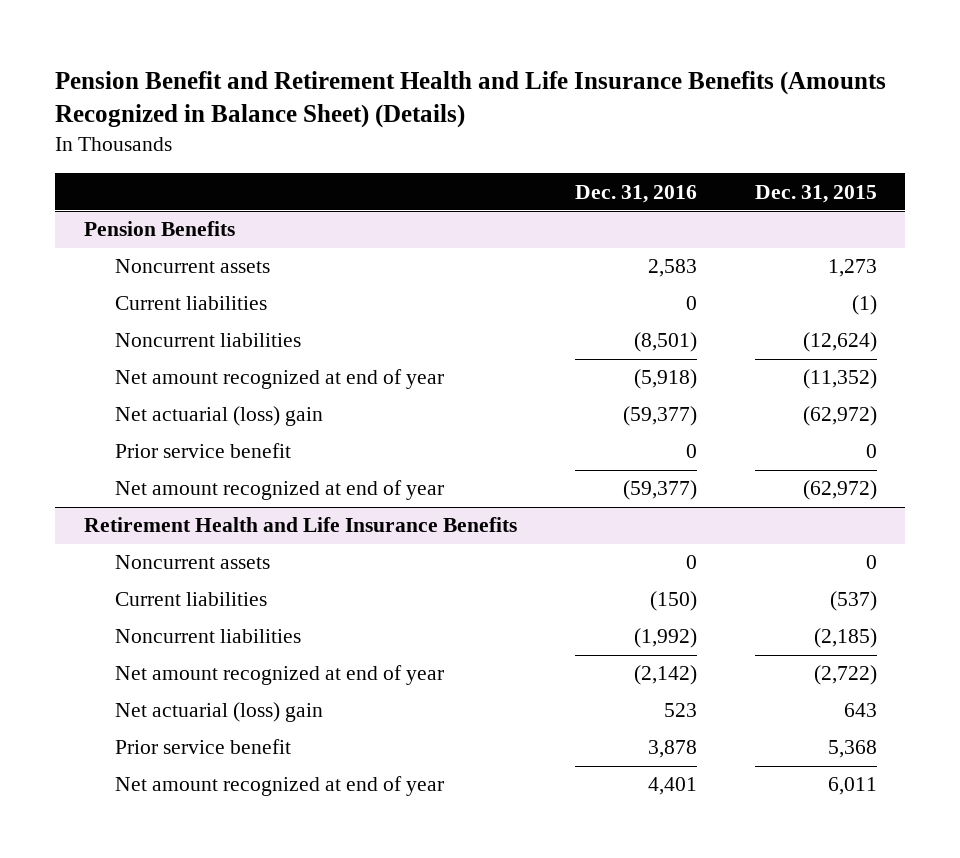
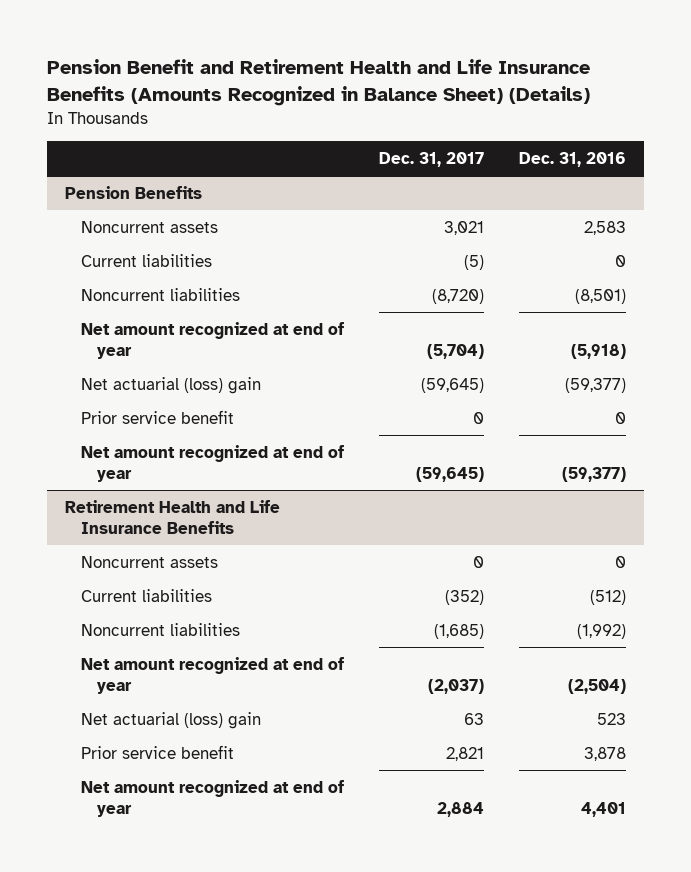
[754,184,877,203] Dec. 31, 2015 -> none
none -> [379,151,485,167] Dec. 31, 2017
[649,591,697,612] (150) -> [590,590,627,606] (512)
[633,665,697,686] (2,142) -> [568,678,627,694] (2,504)

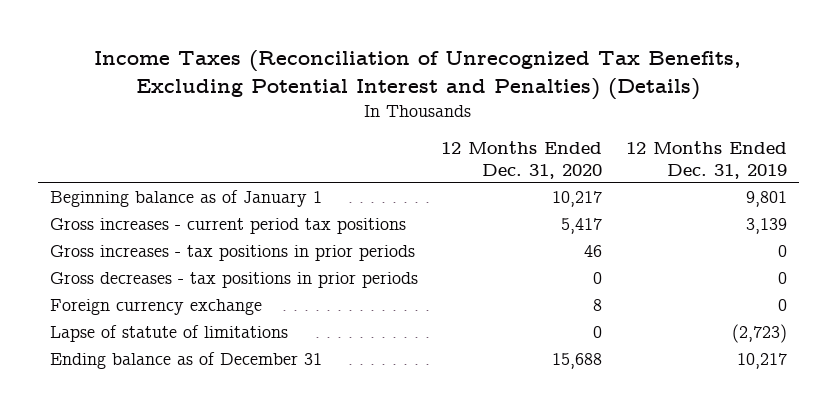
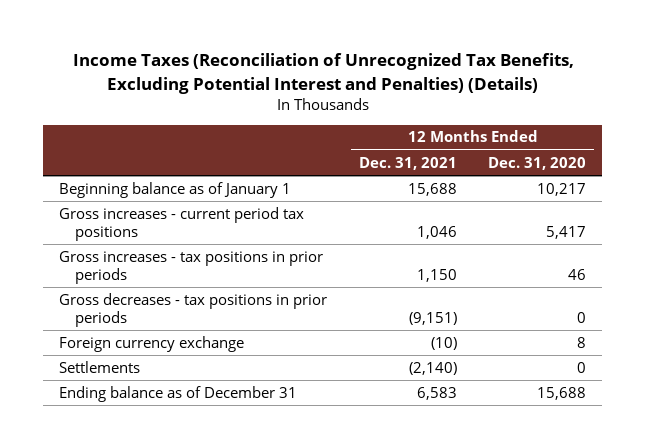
[626,140,788,179] 12 Months Ended Dec. 31, 2019 -> none
none -> [358,156,457,170] Dec. 31, 2021
[49,325,288,343] Lapse of statute of limitations -> none
none -> [59,360,141,373] Settlements

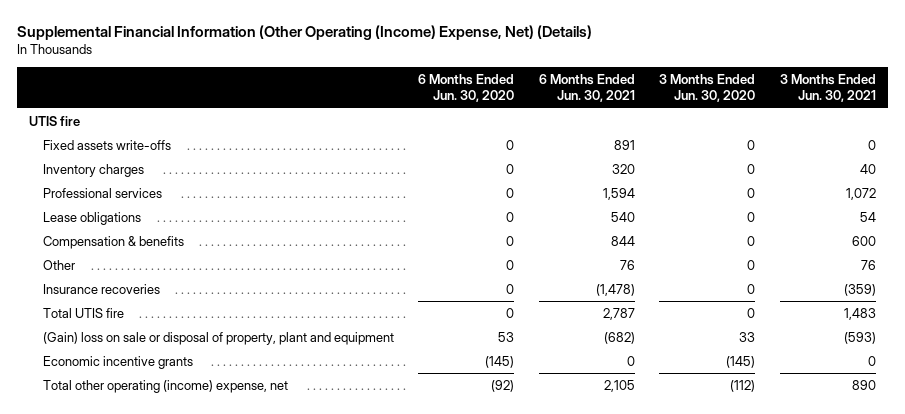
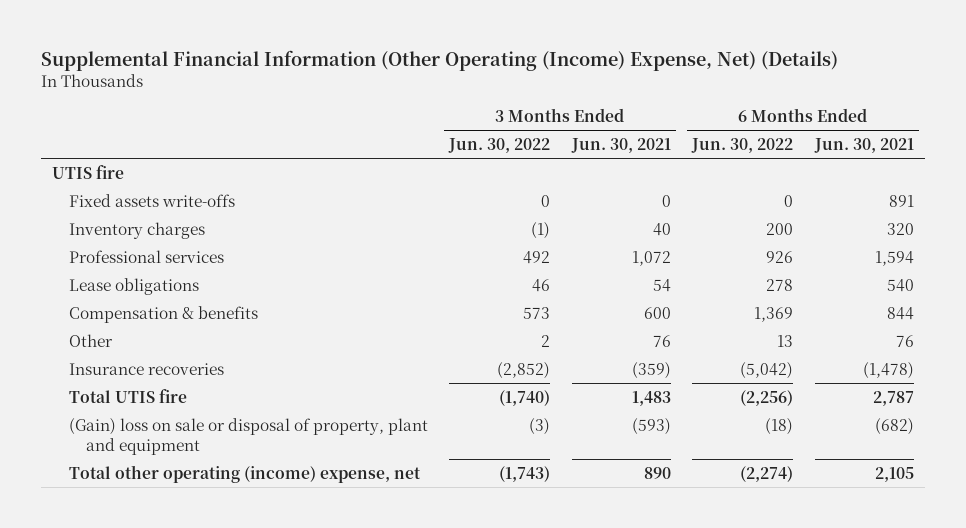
[418,73,515,103] 6 Months Ended Jun. 30, 2020 -> none
[659,73,756,103] 3 Months Ended Jun. 30, 2020 -> none
none -> [448,137,551,153] Jun. 30, 2022
none -> [691,137,794,153] Jun. 30, 2022
[42,355,193,369] Economic incentive grants -> none

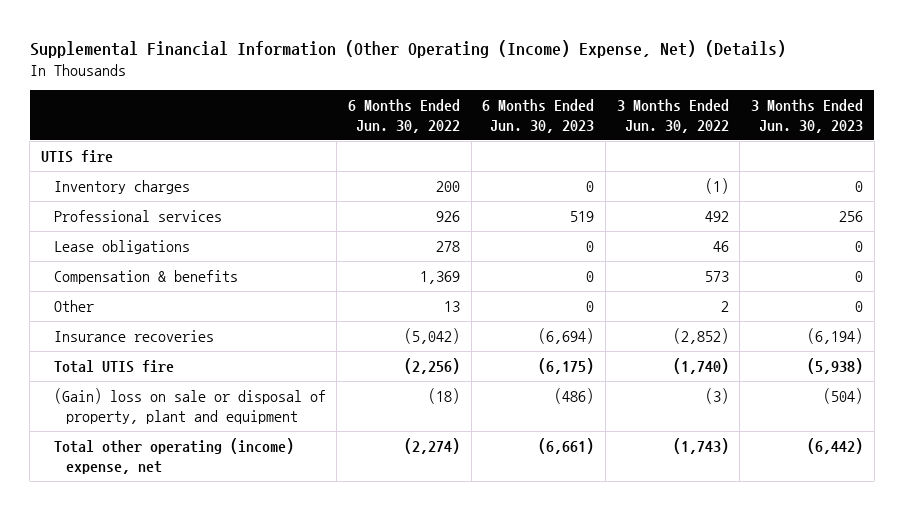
[570,137,671,153] Jun. 30, 2021 -> none
[813,137,914,153] Jun. 30, 2021 -> none
none -> [482,99,595,133] 6 Months Ended Jun. 30, 2023
none -> [751,99,864,133] 3 Months Ended Jun. 30, 2023
[68,193,235,207] Fixed assets write-offs -> none

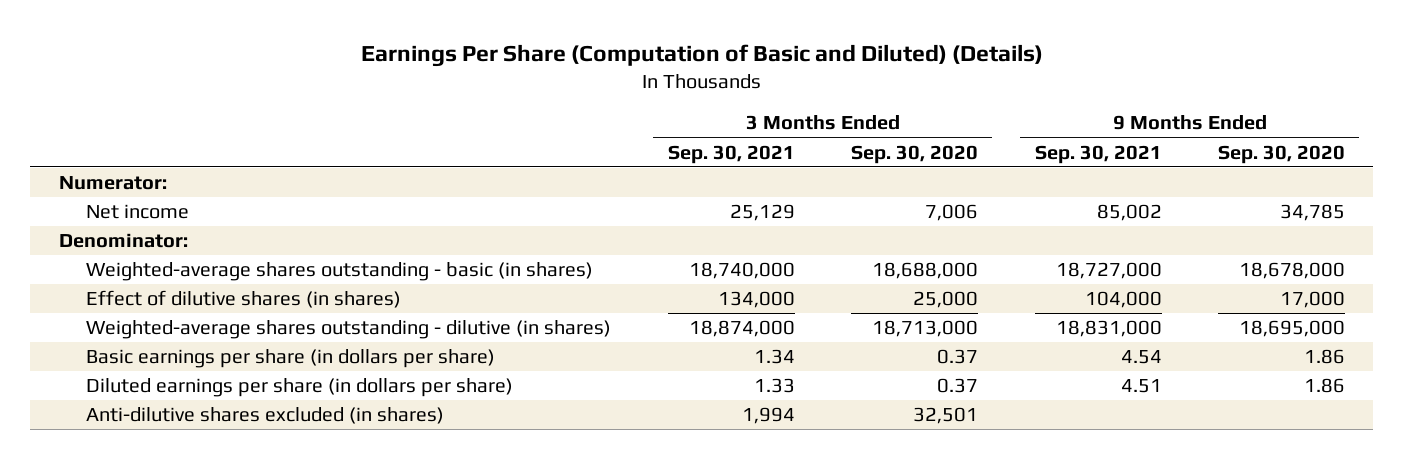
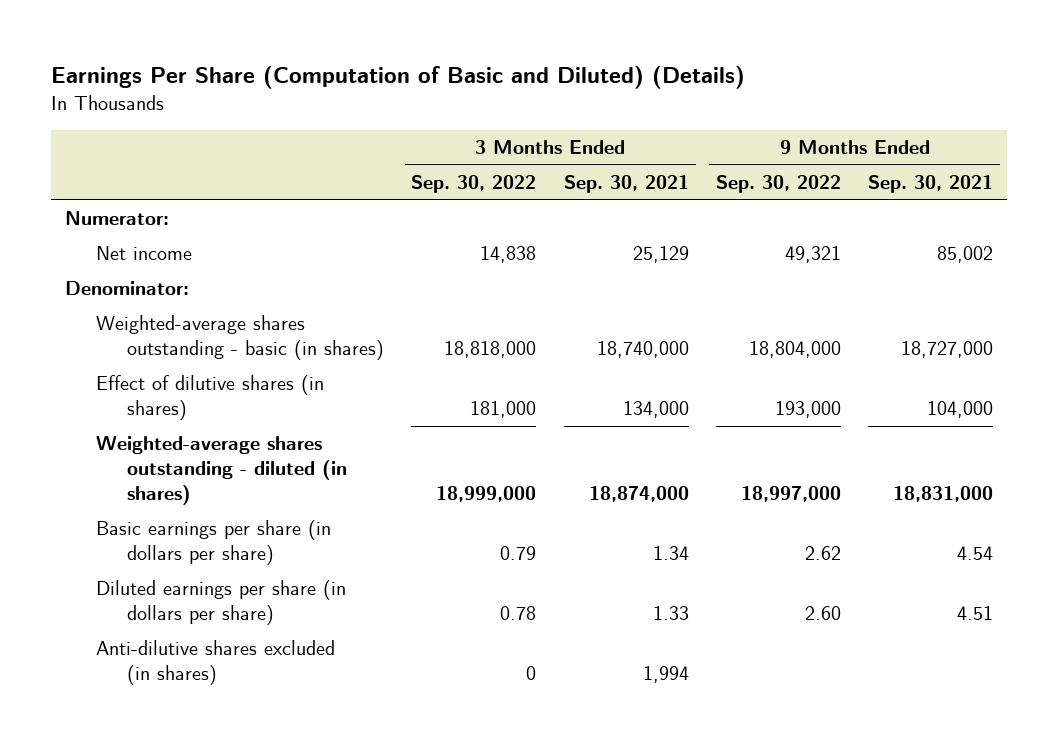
[851,144,979,164] Sep. 30, 2020 -> none
[1217,144,1345,164] Sep. 30, 2020 -> none
none -> [411,175,537,194] Sep. 30, 2022
none -> [716,175,842,194] Sep. 30, 2022
[86,320,612,340] Weighted-average shares outstanding - dilutive (in shares) -> [96,436,348,506] Weighted-average shares outstanding - diluted (in shares)

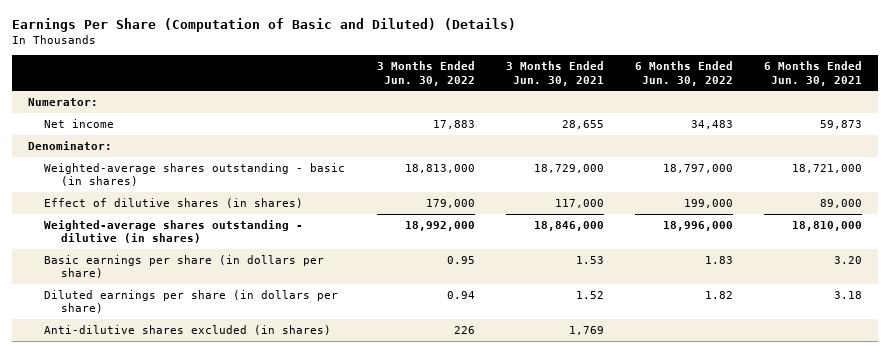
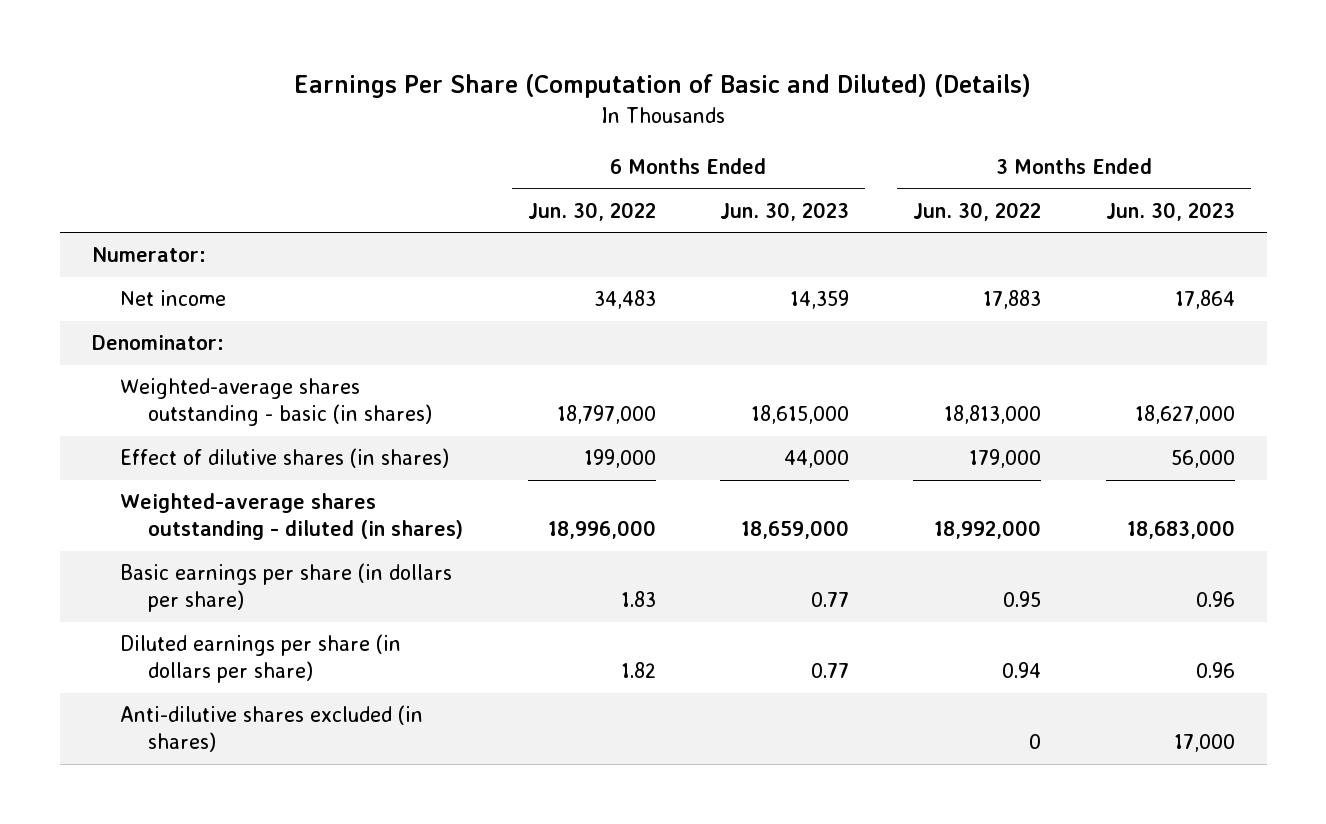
[505,61,604,86] 3 Months Ended Jun. 30, 2021 -> none
[764,61,863,86] 6 Months Ended Jun. 30, 2021 -> none
none -> [720,201,850,221] Jun. 30, 2023
none -> [1105,201,1235,221] Jun. 30, 2023
[44,219,304,244] Weighted-average shares outstanding - dilutive (in shares) -> [120,493,464,541] Weighted-average shares outstanding - diluted (in shares)
[453,325,475,334] 226 -> [1029,734,1042,750] 0

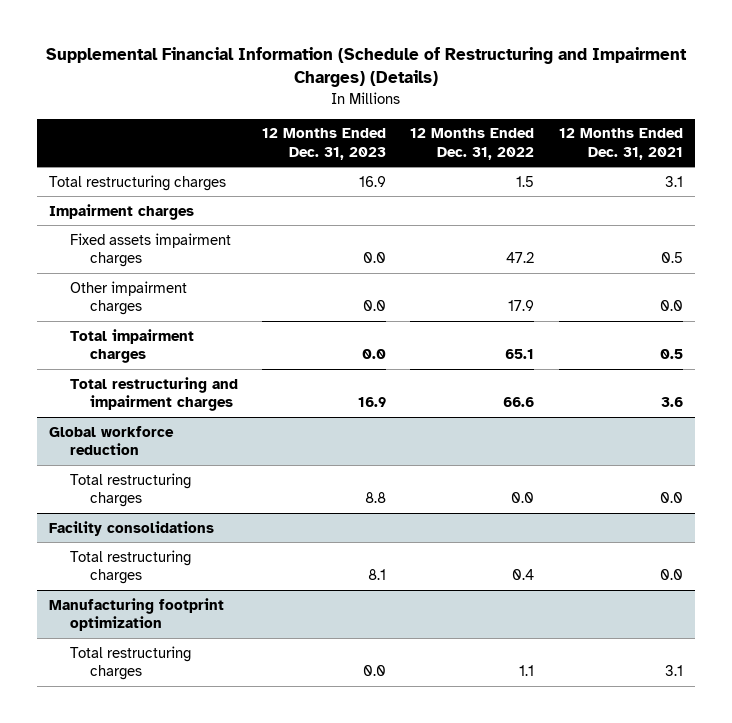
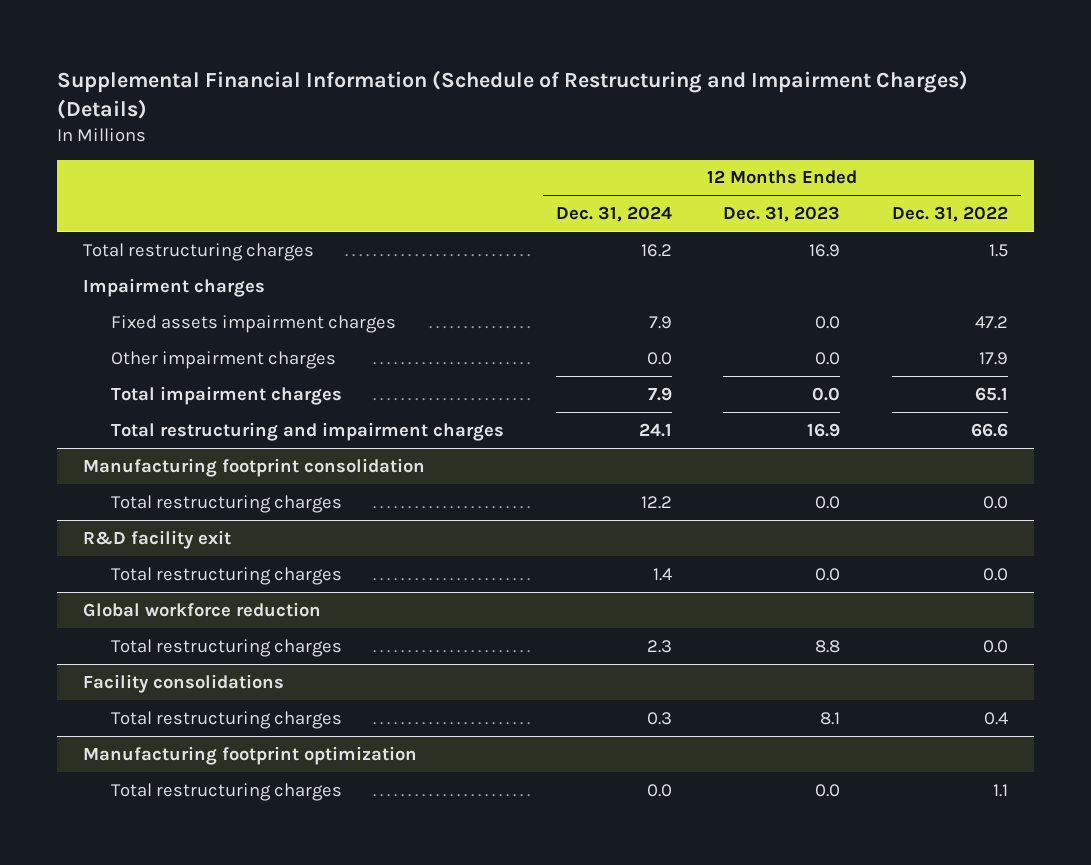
[558,128,683,160] 12 Months Ended Dec. 31, 2021 -> none
none -> [555,206,672,223] Dec. 31, 2024
none -> [83,457,426,477] Manufacturing footprint consolidation
none -> [110,494,342,513] Total restructuring charges
none -> [83,529,232,549] R&D facility exit
none -> [110,566,342,585] Total restructuring charges

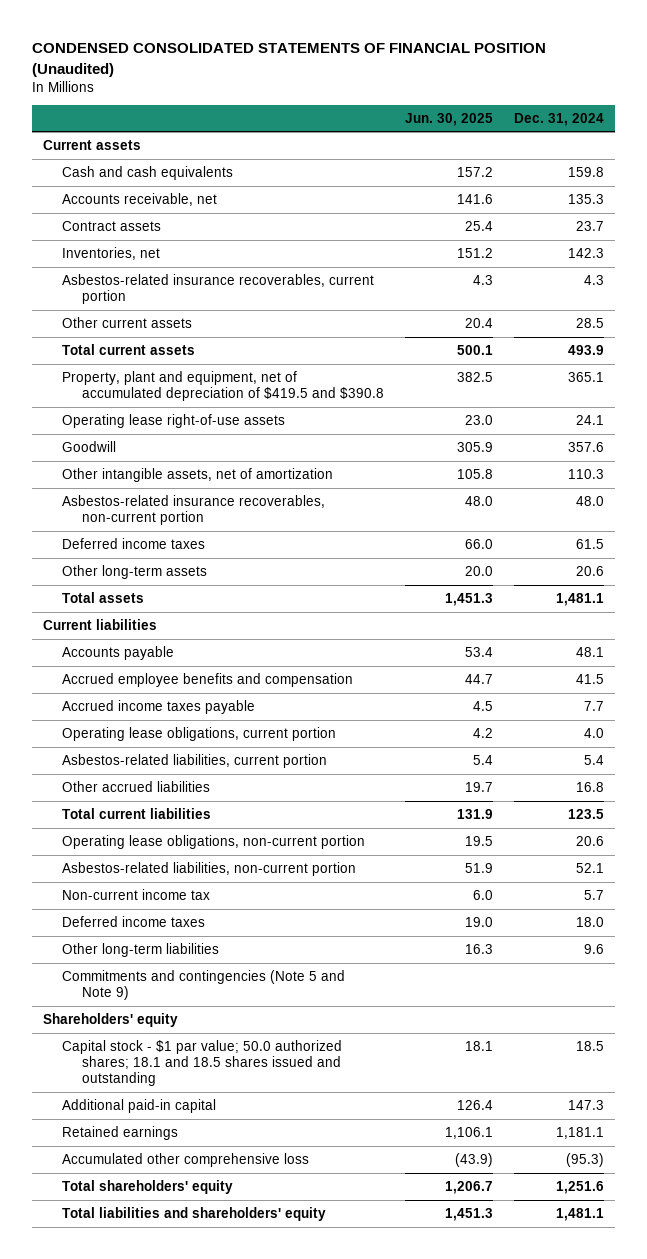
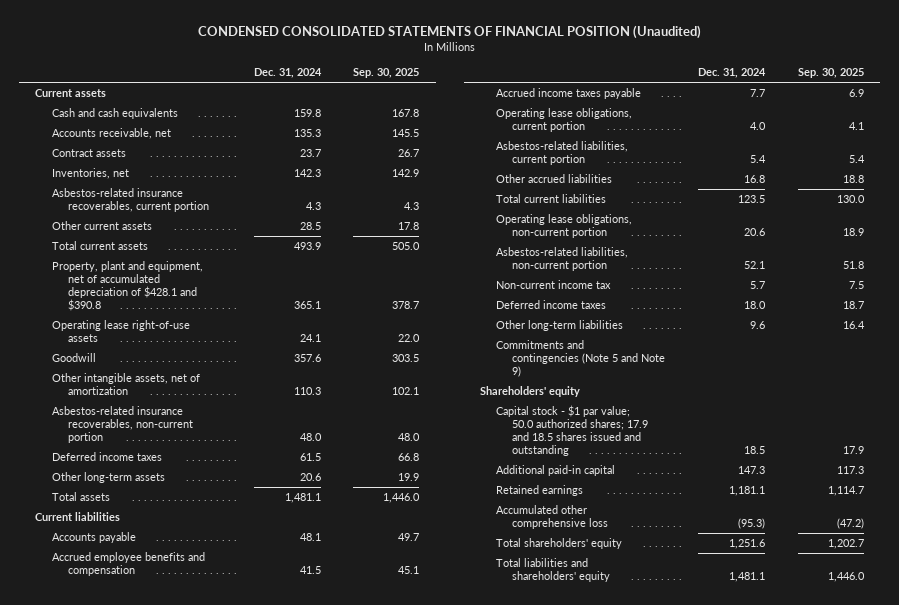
[405,112,494,126] Jun. 30, 2025 -> none
none -> [353,68,420,79] Sep. 30, 2025
[62,370,384,401] Property, plant and equipment, net of accumulated depreciation of $419.5 and $390.8 -> [51,260,203,312] Property, plant and equipment, net of accumulated depreciation of $428.1 and $390.8
[62,1039,343,1087] Capital stock - $1 par value; 50.0 authorized shares; 18.1 and 18.5 shares issued and outstanding -> [496,404,649,457] Capital stock - $1 par value; 50.0 authorized shares; 17.9 and 18.5 shares issued and outstanding

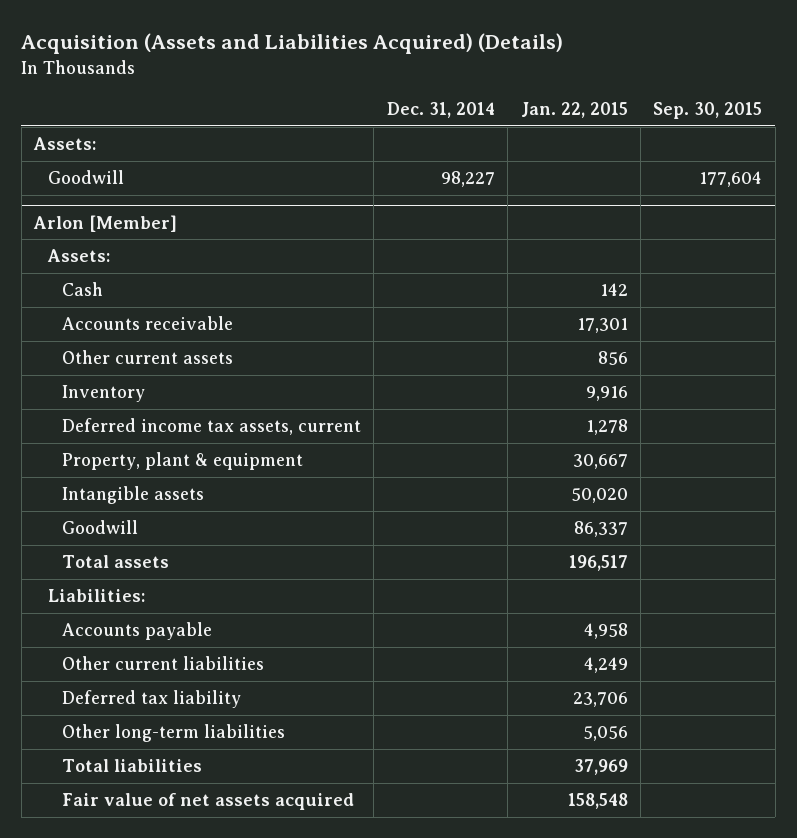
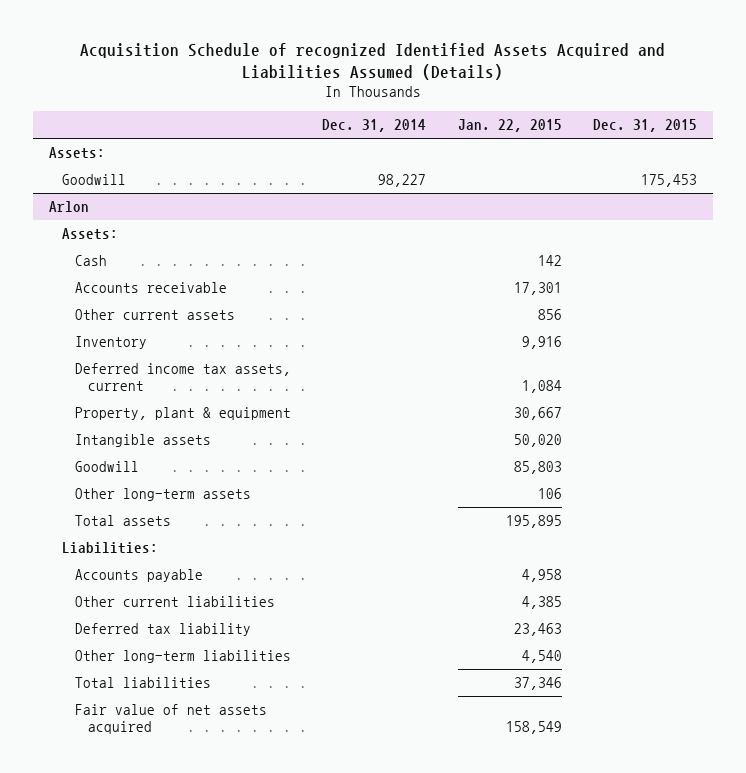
[21,33,564,55] Acquisition (Assets and Liabilities Acquired) (Details) -> [79,42,665,81] Acquisition Schedule of recognized Identified Assets Acquired and Liabilities Assumed (Details)
[653,101,763,119] Sep. 30, 2015 -> none
none -> [593,118,698,132] Dec. 31, 2015
[33,214,178,232] Arlon [Member] -> [48,201,89,213] Arlon
[585,419,628,436] 1,278 -> [521,380,562,394] 1,084
[573,521,628,538] 86,337 -> [513,461,562,475] 85,803
none -> [74,488,251,502] Other long-term assets
[568,555,628,572] 196,517 -> [505,515,562,529] 195,895
[583,657,628,674] 4,249 -> [521,596,562,610] 4,385
[572,692,628,708] 23,706 -> [513,623,562,637] 23,463
[582,726,628,742] 5,056 -> [521,650,562,664] 4,540
[573,759,628,776] 37,969 -> [513,677,562,691] 37,346
[567,793,628,810] 158,548 -> [505,721,562,735] 158,549

